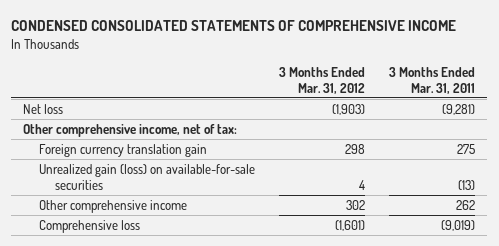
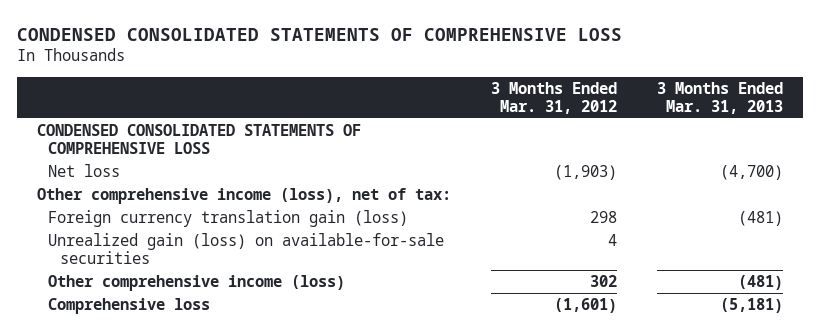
[11,20,457,32] CONDENSED CONSOLIDATED STATEMENTS OF COMPREHENSIVE INCOME -> [16,27,622,41] CONDENSED CONSOLIDATED STATEMENTS OF COMPREHENSIVE LOSS
[389,66,476,94] 3 Months Ended Mar. 31, 2011 -> none
none -> [657,81,784,114] 3 Months Ended Mar. 31, 2013
none -> [36,123,361,155] CONDENSED CONSOLIDATED STATEMENTS OF COMPREHENSIVE LOSS
[23,123,238,137] Other comprehensive income, net of tax: -> [36,187,451,204] Other comprehensive income (loss), net of tax:
[38,143,207,157] Foreign currency translation gain -> [48,209,409,227] Foreign currency translation gain (loss)
[38,199,187,213] Other comprehensive income -> [48,274,346,291] Other comprehensive income (loss)

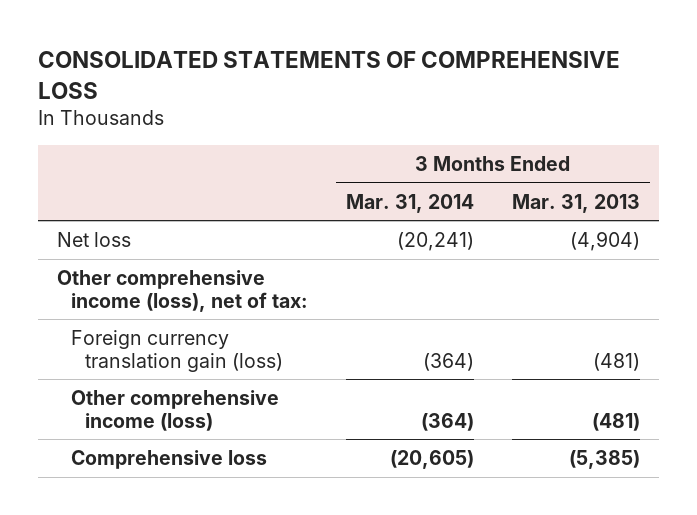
[16,27,622,41] CONDENSED CONSOLIDATED STATEMENTS OF COMPREHENSIVE LOSS -> [37,51,620,99] CONSOLIDATED STATEMENTS OF COMPREHENSIVE LOSS
[490,81,617,114] 3 Months Ended Mar. 31, 2012 -> none
none -> [346,193,475,213] Mar. 31, 2014
[36,123,361,155] CONDENSED CONSOLIDATED STATEMENTS OF COMPREHENSIVE LOSS -> none
[720,164,784,180] (4,700) -> [570,231,641,252] (4,904)
[48,232,445,265] Unrealized gain (loss) on available-for-sale securities -> none
[720,297,784,313] (5,181) -> [569,450,641,470] (5,385)

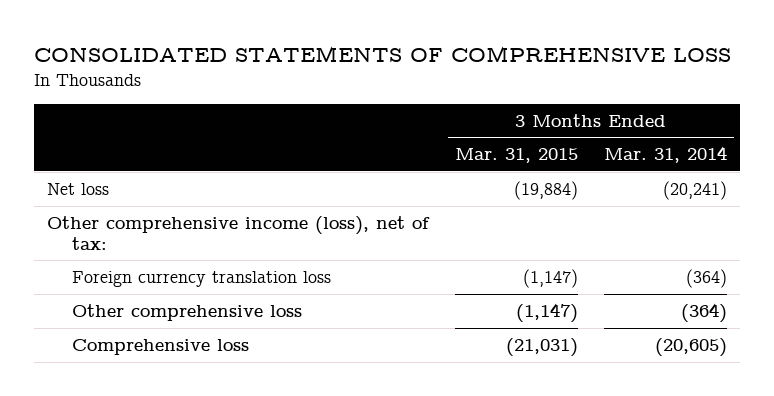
[512,193,641,213] Mar. 31, 2013 -> none
none -> [454,148,578,164] Mar. 31, 2015
[70,330,284,372] Foreign currency translation gain (loss) -> [71,270,331,287] Foreign currency translation loss
[70,390,279,431] Other comprehensive income (loss) -> [71,303,302,321] Other comprehensive loss

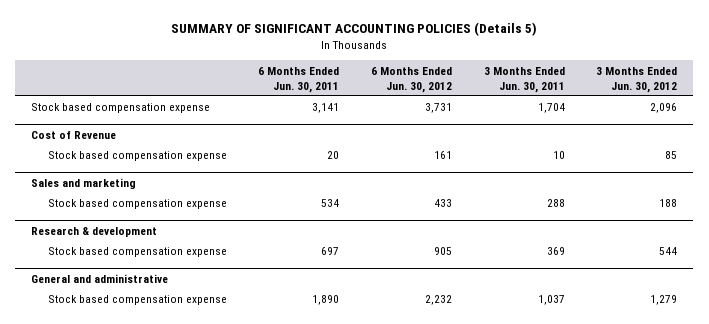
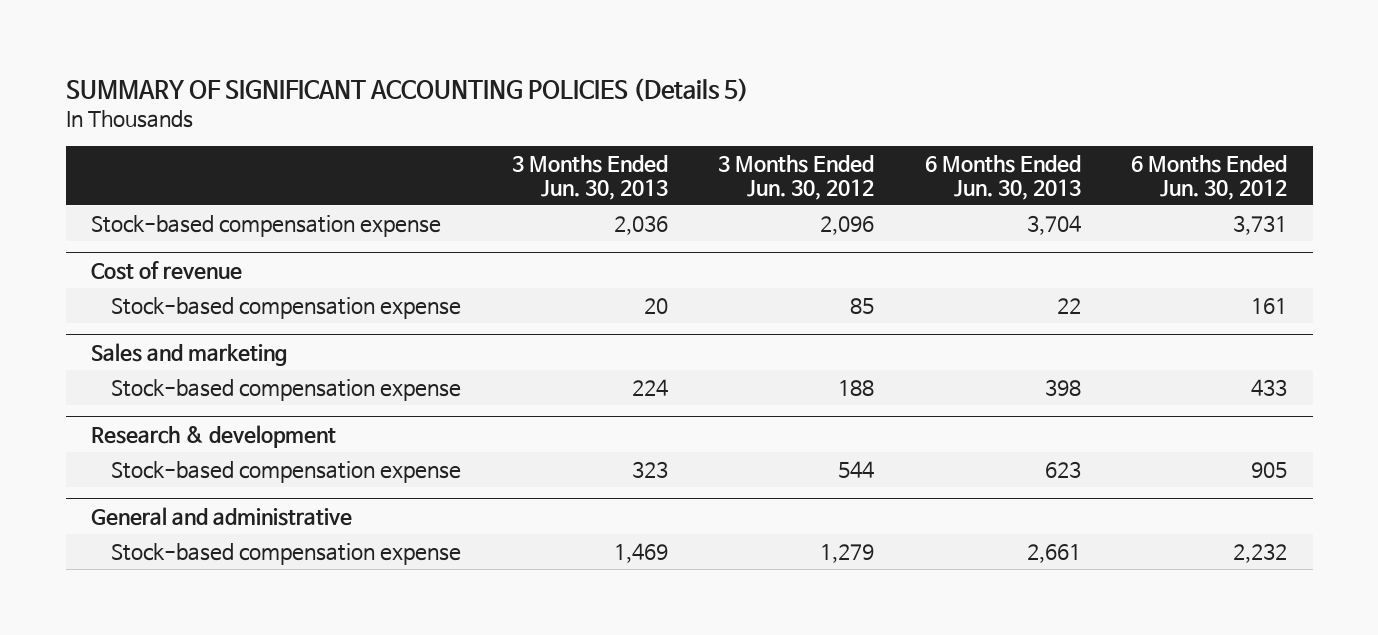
[258,66,340,93] 6 Months Ended Jun. 30, 2011 -> none
[483,66,565,93] 3 Months Ended Jun. 30, 2011 -> none
none -> [511,155,668,201] 3 Months Ended Jun. 30, 2013
none -> [924,155,1081,201] 6 Months Ended Jun. 30, 2013
[31,103,211,114] Stock based compensation expense -> [91,214,442,237] Stock-based compensation expense
[31,130,117,139] Cost of Revenue -> [91,260,243,280] Cost of revenue
[47,151,227,162] Stock based compensation expense -> [110,296,461,319] Stock-based compensation expense
[47,199,227,210] Stock based compensation expense -> [110,378,461,401] Stock-based compensation expense
[47,247,227,258] Stock based compensation expense -> [110,460,461,483] Stock-based compensation expense
[47,295,227,306] Stock based compensation expense -> [110,542,461,565] Stock-based compensation expense

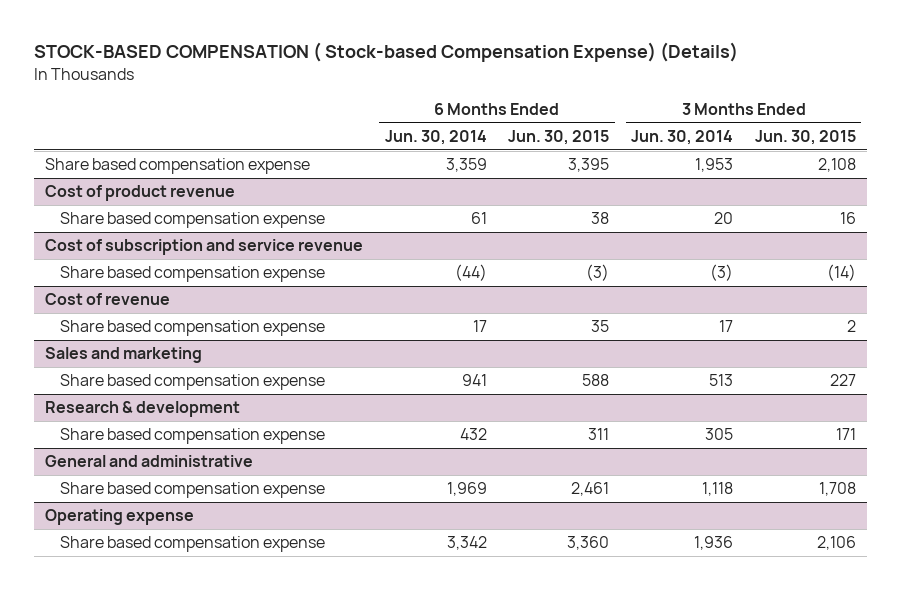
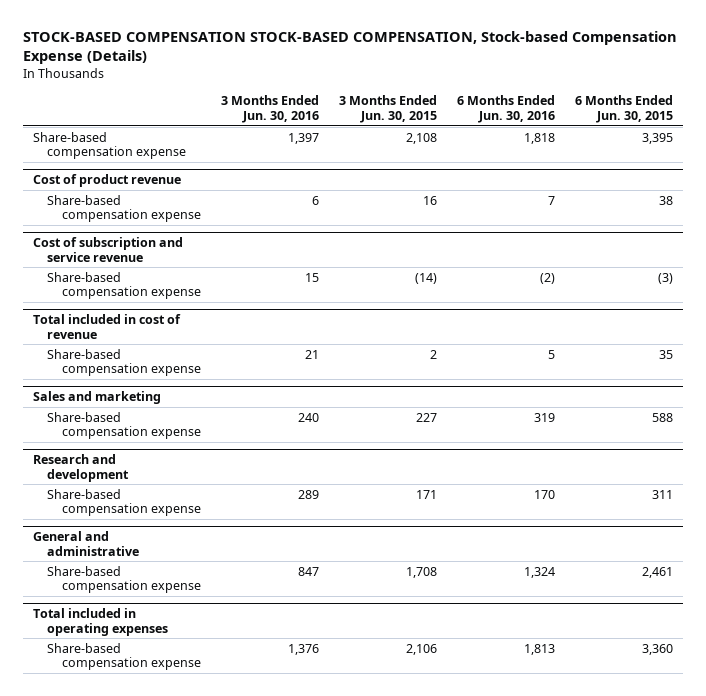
[33,42,738,63] STOCK-BASED COMPENSATION ( Stock-based Compensation Expense) (Details) -> [22,31,677,65] STOCK-BASED COMPENSATION STOCK-BASED COMPENSATION, Stock-based Compensation Expense (Details)
[384,129,487,145] Jun. 30, 2014 -> none
[631,129,734,145] Jun. 30, 2014 -> none
none -> [220,95,319,124] 3 Months Ended Jun. 30, 2016
none -> [456,95,555,124] 6 Months Ended Jun. 30, 2016
[44,158,310,175] Share based compensation expense -> [32,131,187,160] Share-based compensation expense
[60,212,326,229] Share based compensation expense -> [47,194,201,223] Share-based compensation expense
[60,266,326,283] Share based compensation expense -> [47,271,201,300] Share-based compensation expense
[44,293,170,306] Cost of revenue -> [32,314,181,339] Total included in cost of revenue
[60,320,326,337] Share based compensation expense -> [47,348,201,377] Share-based compensation expense
[60,374,326,391] Share based compensation expense -> [47,411,201,440] Share-based compensation expense
[44,401,240,418] Research & development -> [32,454,130,482] Research and development
[60,428,326,445] Share based compensation expense -> [47,488,201,517] Share-based compensation expense
[60,482,326,499] Share based compensation expense -> [47,565,201,594] Share-based compensation expense
[44,509,194,526] Operating expense -> [32,608,169,636] Total included in operating expenses
[60,536,326,553] Share based compensation expense -> [47,642,201,671] Share-based compensation expense

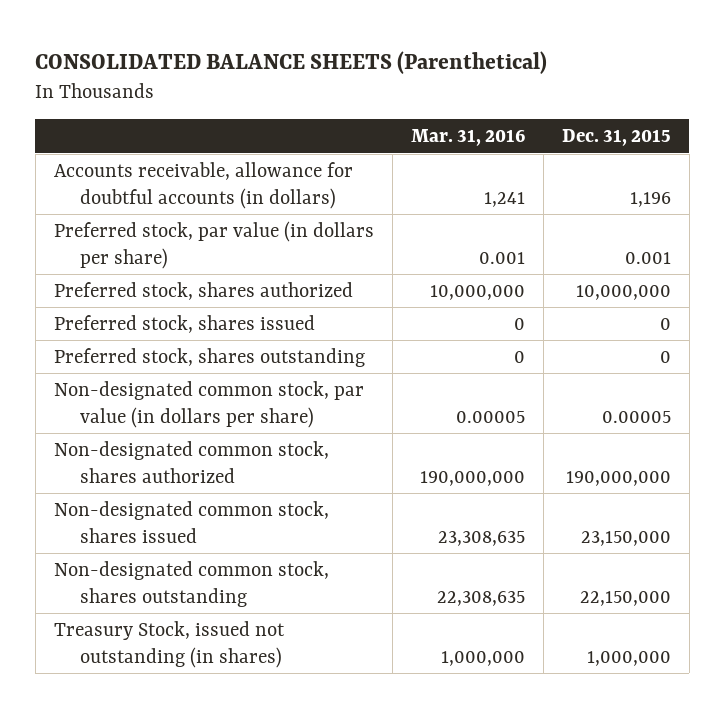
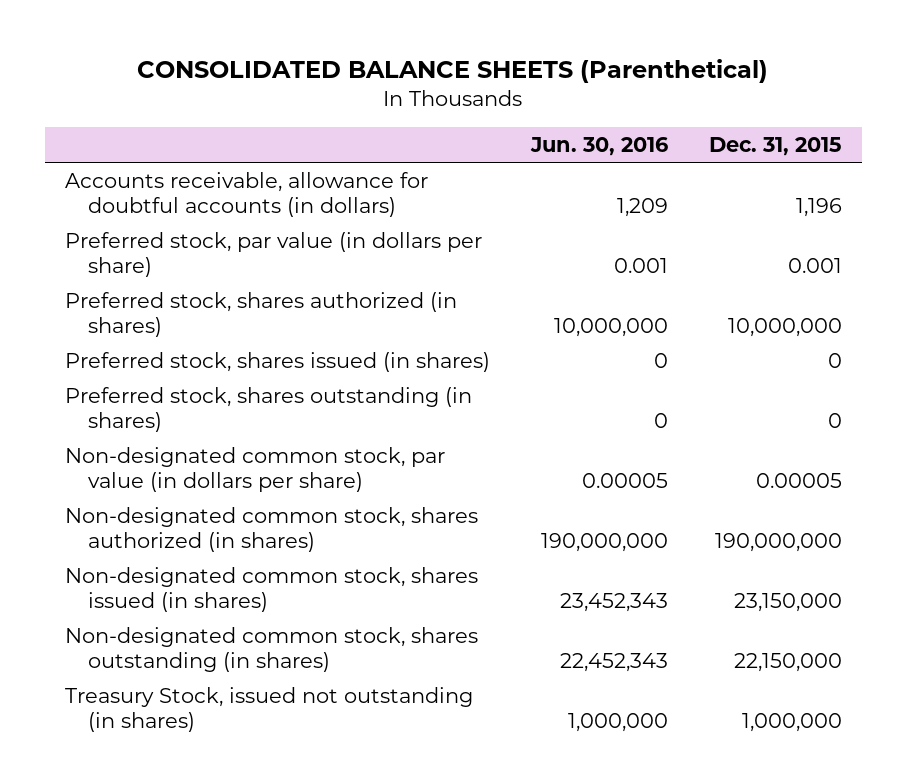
[410,129,525,147] Mar. 31, 2016 -> none
none -> [529,136,668,156] Jun. 30, 2016
[53,281,353,300] Preferred stock, shares authorized -> [65,292,458,337] Preferred stock, shares authorized (in shares)
[53,314,315,333] Preferred stock, shares issued -> [65,352,491,373] Preferred stock, shares issued (in shares)
[53,347,365,367] Preferred stock, shares outstanding -> [65,387,473,432] Preferred stock, shares outstanding (in shares)
[53,440,329,483] Non-designated common stock, shares authorized -> [65,507,479,552] Non-designated common stock, shares authorized (in shares)
[53,500,329,543] Non-designated common stock, shares issued -> [65,567,479,612] Non-designated common stock, shares issued (in shares)
[53,560,329,607] Non-designated common stock, shares outstanding -> [65,627,479,672] Non-designated common stock, shares outstanding (in shares)

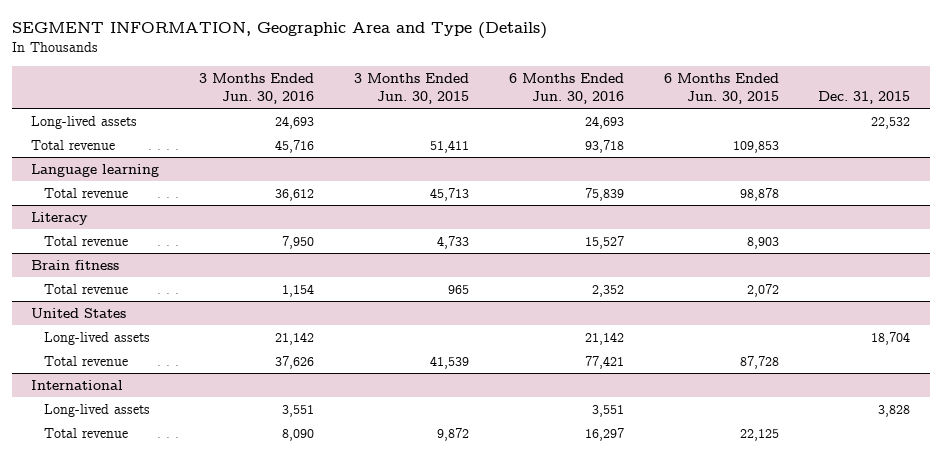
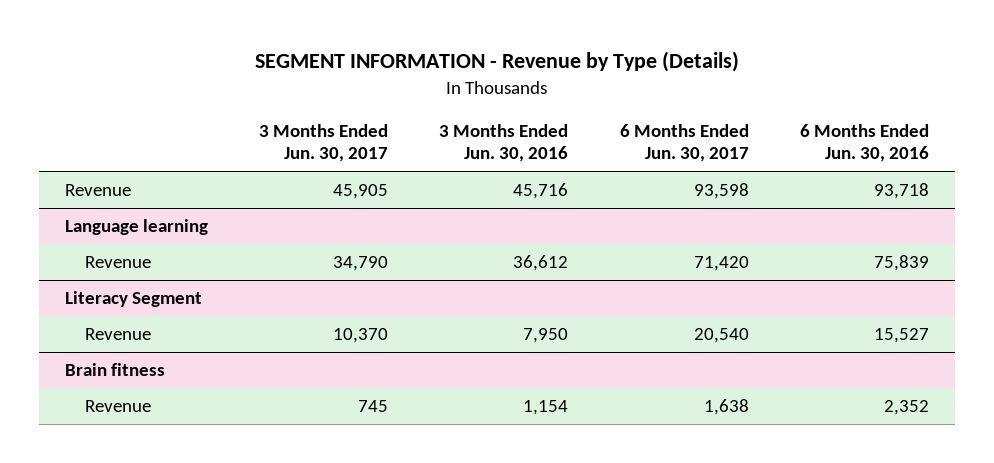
[11,22,547,40] SEGMENT INFORMATION, Geographic Area and Type (Details) -> [254,51,739,73] SEGMENT INFORMATION - Revenue by Type (Details)
[353,73,469,104] 3 Months Ended Jun. 30, 2015 -> none
[663,73,779,104] 6 Months Ended Jun. 30, 2015 -> none
[818,90,911,104] Dec. 31, 2015 -> none
none -> [259,123,389,163] 3 Months Ended Jun. 30, 2017
none -> [619,123,749,163] 6 Months Ended Jun. 30, 2017
[31,116,138,130] Long-lived assets -> none
[31,140,116,151] Total revenue -> [64,184,131,197] Revenue
[44,188,129,199] Total revenue -> [84,256,151,269] Revenue
[31,212,89,226] Literacy -> [64,291,202,308] Literacy Segment
[44,236,129,247] Total revenue -> [84,328,151,341] Revenue
[31,308,127,319] United States -> none
[44,332,151,346] Long-lived assets -> none
[44,356,129,367] Total revenue -> none
[31,380,124,391] International -> none
[44,404,151,418] Long-lived assets -> none
[44,428,129,439] Total revenue -> none
[44,284,129,295] Total revenue -> [84,400,151,413] Revenue

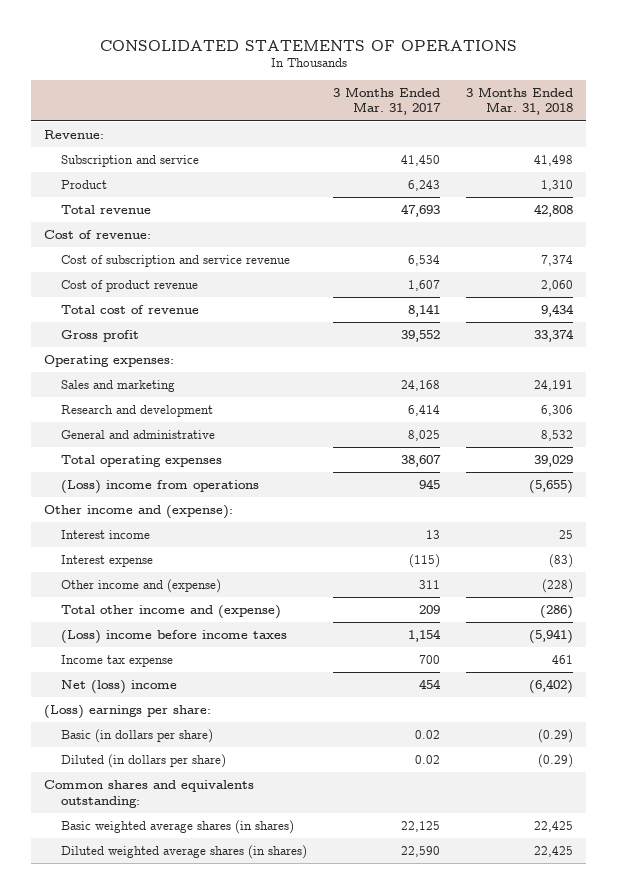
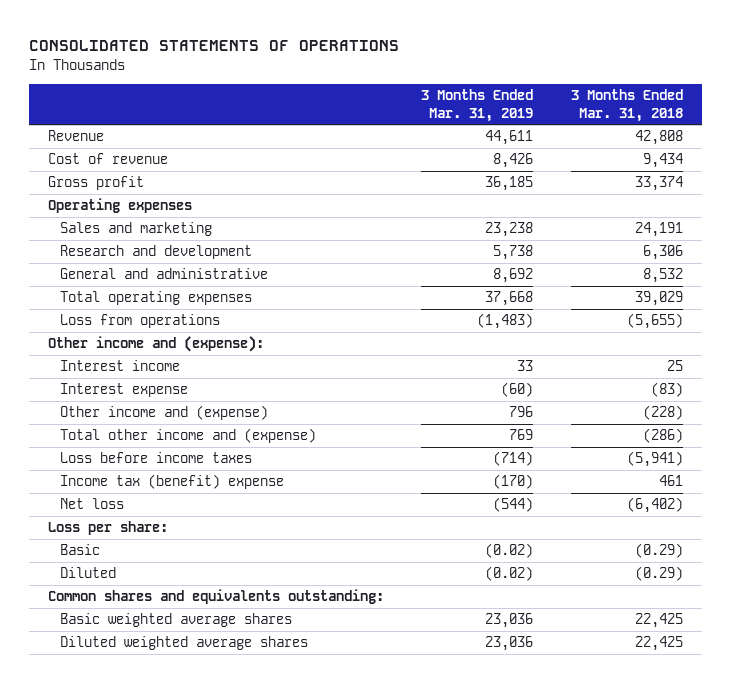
[332,86,441,116] 3 Months Ended Mar. 31, 2017 -> none
none -> [421,88,534,122] 3 Months Ended Mar. 31, 2019
[44,129,105,139] Revenue: -> none
[60,154,199,167] Subscription and service -> none
[60,179,107,189] Product -> none
[44,229,152,239] Cost of revenue: -> none
[60,254,290,267] Cost of subscription and service revenue -> none
[60,279,198,292] Cost of product revenue -> none
[60,204,151,214] Total revenue -> [48,130,105,142] Revenue
[60,304,199,314] Total cost of revenue -> [48,153,169,165] Cost of revenue
[44,354,175,367] Operating expenses: -> [48,198,193,214] Operating expenses
[60,479,259,494] (Loss) income from operations -> [59,314,220,329] Loss from operations
[60,629,287,644] (Loss) income before income taxes -> [59,452,252,464] Loss before income taxes
[60,654,173,667] Income tax expense -> [59,474,284,490] Income tax (benefit) expense
[60,679,177,694] Net (loss) income -> [59,498,124,510] Net loss
[44,704,212,719] (Loss) earnings per share: -> [48,521,169,536] Loss per share:
[60,728,213,743] Basic (in dollars per share) -> [59,544,100,556] Basic
[60,753,226,768] Diluted (in dollars per share) -> [59,567,116,579] Diluted
[60,819,294,834] Basic weighted average shares (in shares) -> [59,613,292,628] Basic weighted average shares
[60,844,307,859] Diluted weighted average shares (in shares) -> [59,636,308,651] Diluted weighted average shares

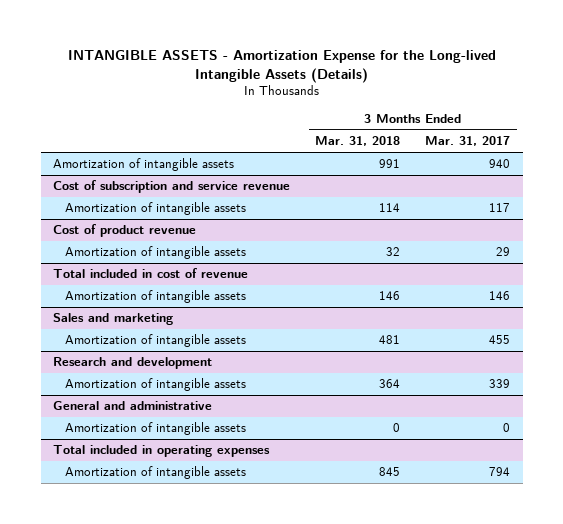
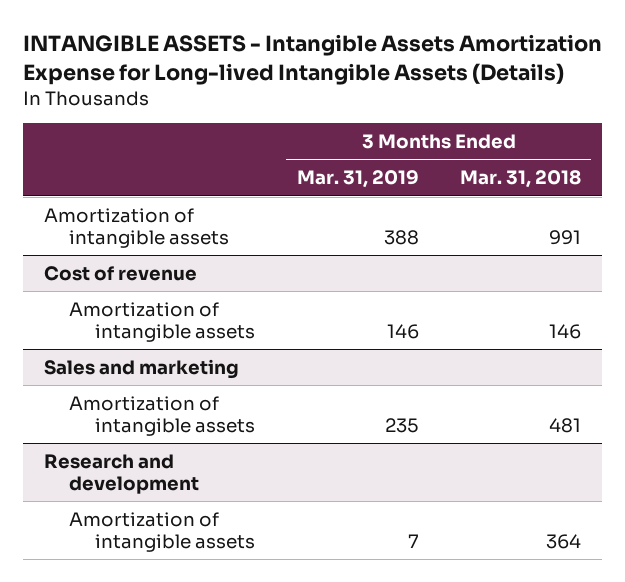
[67,49,496,83] INTANGIBLE ASSETS - Amortization Expense for the Long-lived Intangible Assets (Details) -> [22,34,602,85] INTANGIBLE ASSETS - Intangible Assets Amortization Expense for Long-lived Intangible Assets (Details)
[425,136,511,147] Mar. 31, 2017 -> none
none -> [296,170,419,189] Mar. 31, 2019
[53,180,291,194] Cost of subscription and service revenue -> none
[65,202,247,216] Amortization of intangible assets -> none
[53,224,197,238] Cost of product revenue -> none
[65,246,247,260] Amortization of intangible assets -> none
[53,268,249,279] Total included in cost of revenue -> [43,265,197,281] Cost of revenue
[53,401,213,411] General and administrative -> none
[65,422,247,436] Amortization of intangible assets -> none
[53,445,271,458] Total included in operating expenses -> none
[65,466,247,480] Amortization of intangible assets -> none

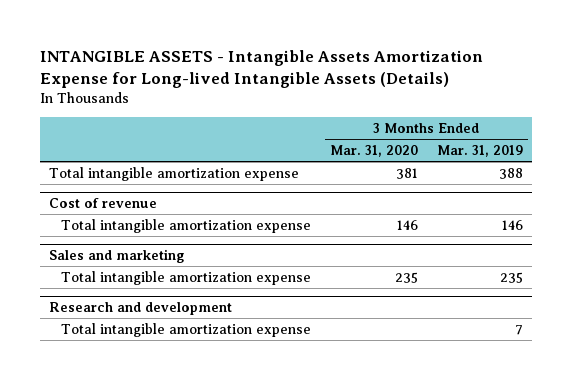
[460,170,582,189] Mar. 31, 2018 -> none
none -> [329,144,418,157] Mar. 31, 2020
[43,207,230,248] Amortization of intangible assets -> [49,166,300,181] Total intangible amortization expense
[69,301,255,342] Amortization of intangible assets -> [60,218,311,233] Total intangible amortization expense
[69,395,255,436] Amortization of intangible assets -> [60,270,311,285] Total intangible amortization expense
[69,511,255,552] Amortization of intangible assets -> [60,322,311,337] Total intangible amortization expense

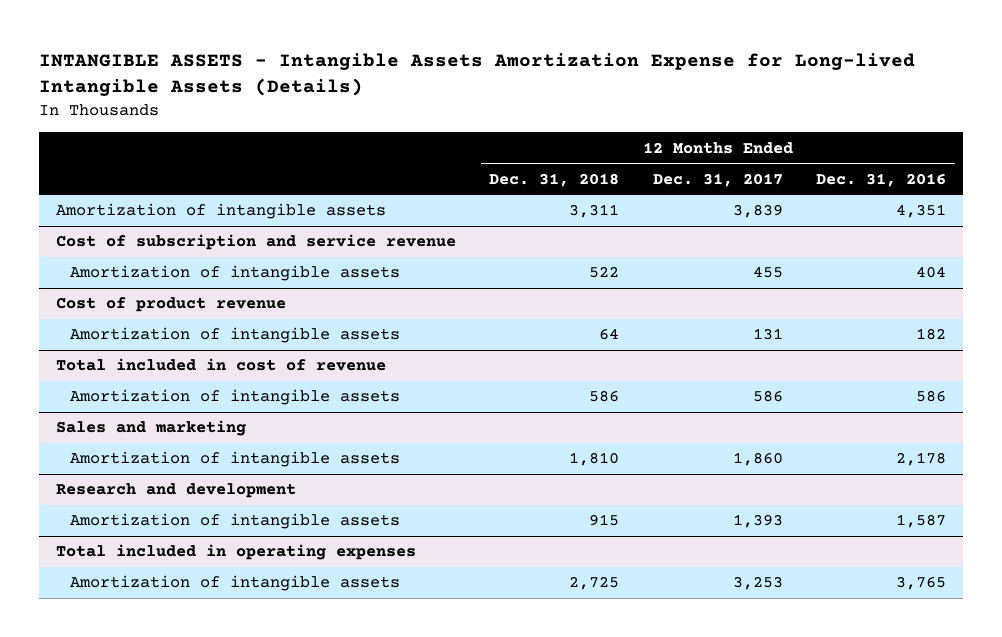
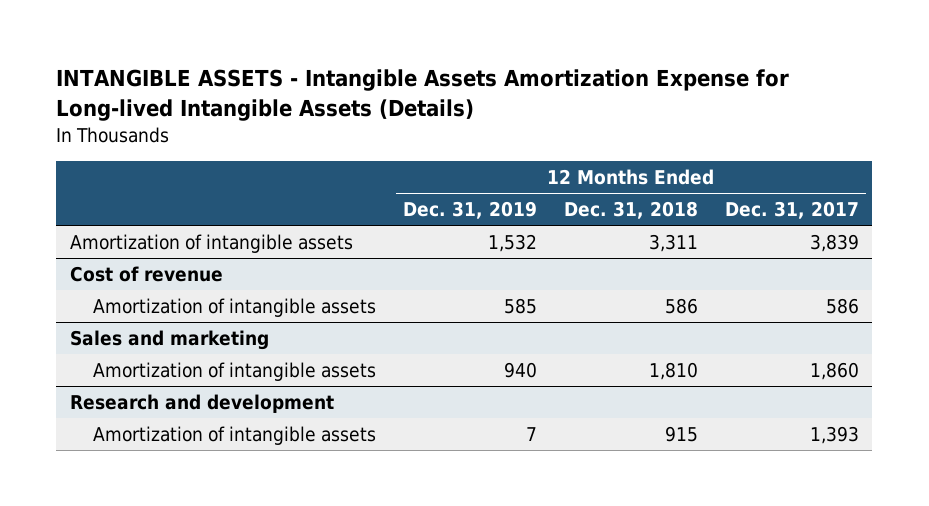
[816,172,947,187] Dec. 31, 2016 -> none
none -> [402,201,537,220] Dec. 31, 2019
[55,234,456,251] Cost of subscription and service revenue -> none
[69,265,400,282] Amortization of intangible assets -> none
[55,297,286,313] Cost of product revenue -> none
[69,327,400,344] Amortization of intangible assets -> none
[55,358,386,372] Total included in cost of revenue -> [69,266,223,283] Cost of revenue
[55,544,416,561] Total included in operating expenses -> none
[69,575,400,592] Amortization of intangible assets -> none

